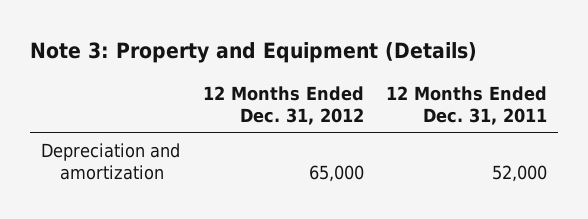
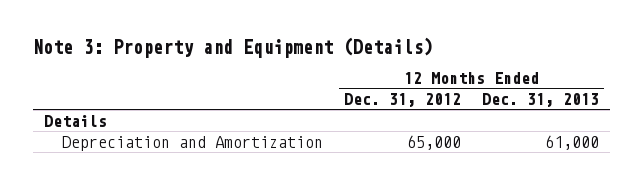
[385,85,547,125] 12 Months Ended Dec. 31, 2011 -> none
none -> [482,93,600,108] Dec. 31, 2013
none -> [43,114,107,127] Details
[41,142,181,180] Depreciation and amortization -> [62,135,324,151] Depreciation and Amortization

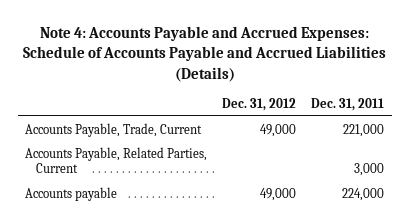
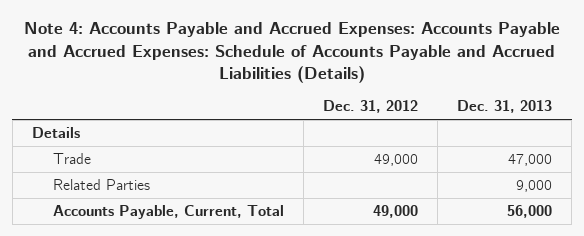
[22,26,386,82] Note 4: Accounts Payable and Accrued Expenses: Schedule of Accounts Payable and Accrued Liabilities (Details) -> [23,22,560,83] Note 4: Accounts Payable and Accrued Expenses: Accounts Payable and Accrued Expenses: Schedule of Accounts Payable and Accrued Liabilities (Details)
[311,98,385,112] Dec. 31, 2011 -> none
none -> [457,100,553,114] Dec. 31, 2013
none -> [31,127,80,139] Details
[25,122,203,137] Accounts Payable, Trade, Current -> [52,153,91,165] Trade
[25,146,208,174] Accounts Payable, Related Parties, Current -> [52,179,150,191] Related Parties
[25,186,118,201] Accounts payable -> [52,205,284,220] Accounts Payable, Current, Total

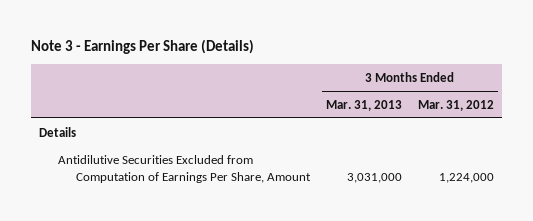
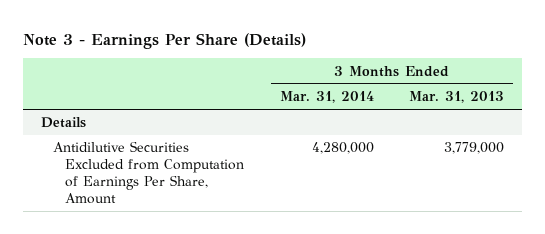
[417,99,494,111] Mar. 31, 2012 -> none
none -> [279,91,374,104] Mar. 31, 2014
[346,172,402,183] 3,031,000 -> [444,142,505,155] 3,779,000

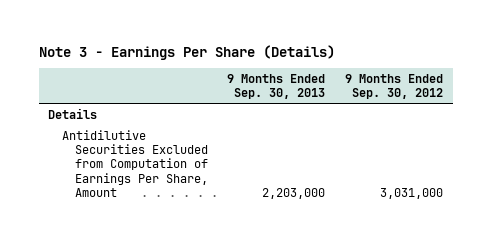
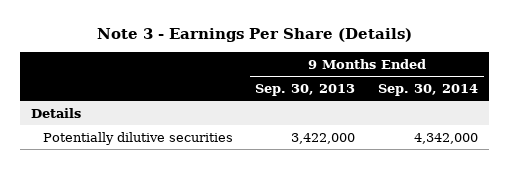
[344,73,443,100] 9 Months Ended Sep. 30, 2012 -> none
none -> [378,83,479,96] Sep. 30, 2014
[61,129,208,198] Antidilutive Securities Excluded from Computation of Earnings Per Share, Amount -> none
none -> [42,131,233,145] Potentially dilutive securities

